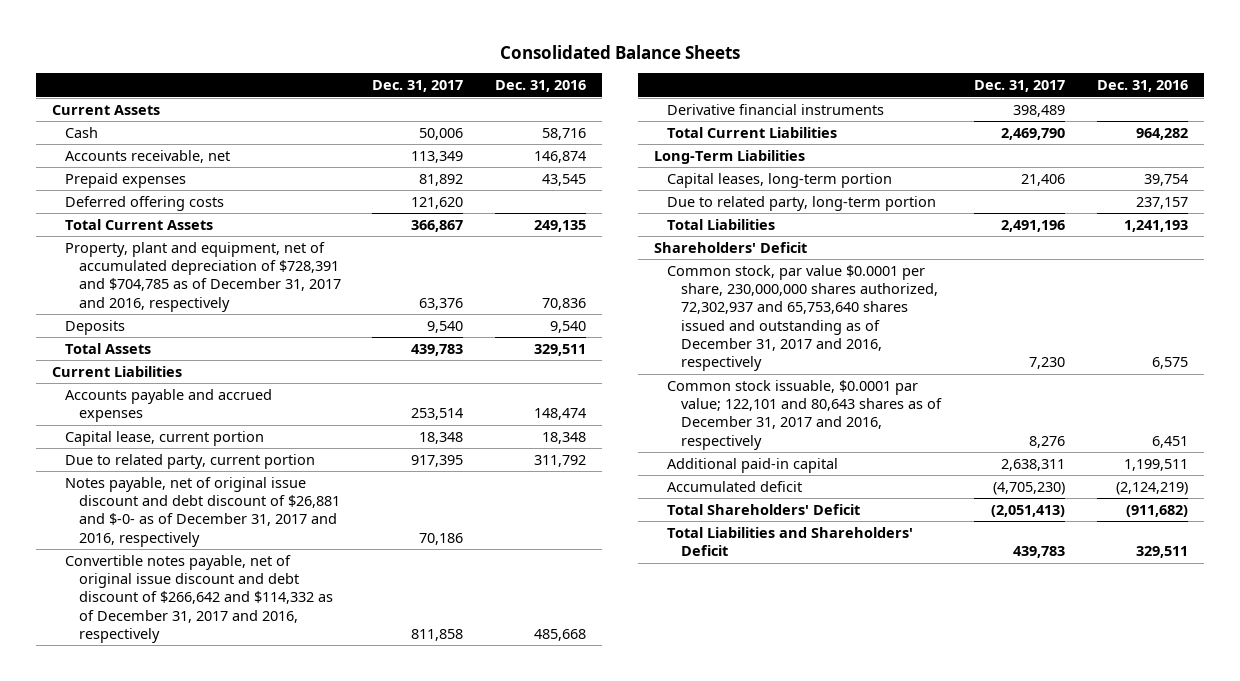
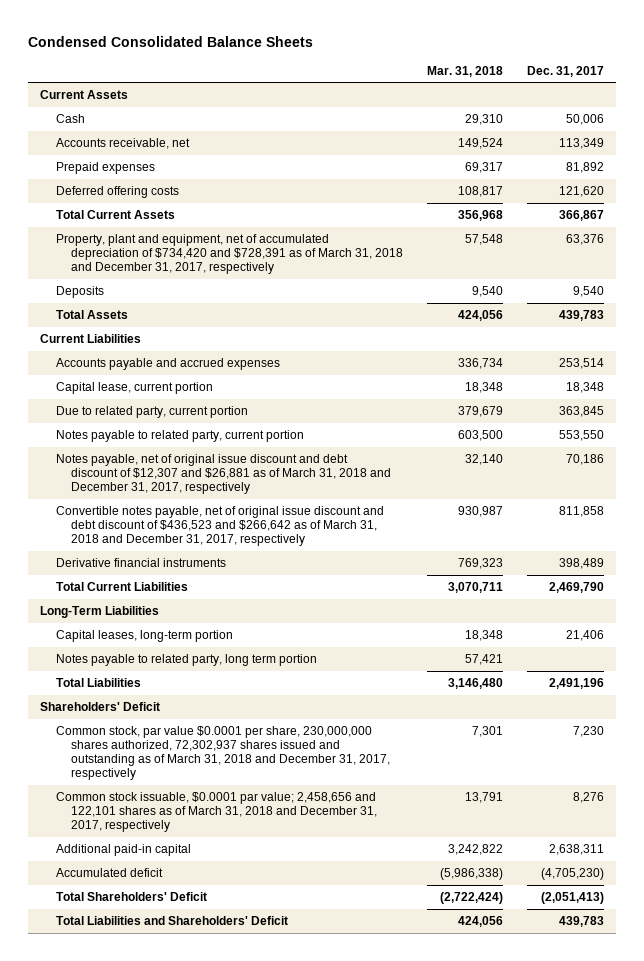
[499,44,740,59] Consolidated Balance Sheets -> [28,35,314,47] Condensed Consolidated Balance Sheets
[494,80,586,93] Dec. 31, 2016 -> none
none -> [427,65,504,77] Mar. 31, 2018
[65,241,341,312] Property, plant and equipment, net of accumulated depreciation of $728,391 and $704,785 as of December 31, 2017 and 2016, respectively -> [55,233,404,275] Property, plant and equipment, net of accumulated depreciation of $734,420 and $728,391 as of March 31, 2018 and December 31, 2017, respectively
[411,454,464,467] 917,395 -> [558,405,604,417] 363,845
none -> [55,429,304,442] Notes payable to related party, current portion
[65,476,340,547] Notes payable, net of original issue discount and debt discount of $26,881 and $-0- as of December 31, 2017 and 2016, respectively -> [55,453,392,495] Notes payable, net of original issue discount and debt discount of $12,307 and $26,881 as of March 31, 2018 and December 31, 2017, respectively
[65,554,333,644] Convertible notes payable, net of original issue discount and debt discount of $266,642 and $114,332 as of December 31, 2017 and 2016, respectively -> [55,505,384,547] Convertible notes payable, net of original issue discount and debt discount of $436,523 and $266,642 as of March 31, 2018 and December 31, 2017, respectively
[667,195,937,211] Due to related party, long-term portion -> [55,653,317,666] Notes payable to related party, long term portion
[667,264,938,372] Common stock, par value $0.0001 per share, 230,000,000 shares authorized, 72,302,937 and 65,753,640 shares issued and outstanding as of December 31, 2017 and 2016, respectively -> [55,725,391,781] Common stock, par value $0.0001 per share, 230,000,000 shares authorized, 72,302,937 shares issued and outstanding as of March 31, 2018 and December 31, 2017, respectively
[667,379,942,450] Common stock issuable, $0.0001 par value; 122,101 and 80,643 shares as of December 31, 2017 and 2016, respectively -> [55,791,378,833] Common stock issuable, $0.0001 par value; 2,458,656 and 122,101 shares as of March 31, 2018 and December 31, 2017, respectively

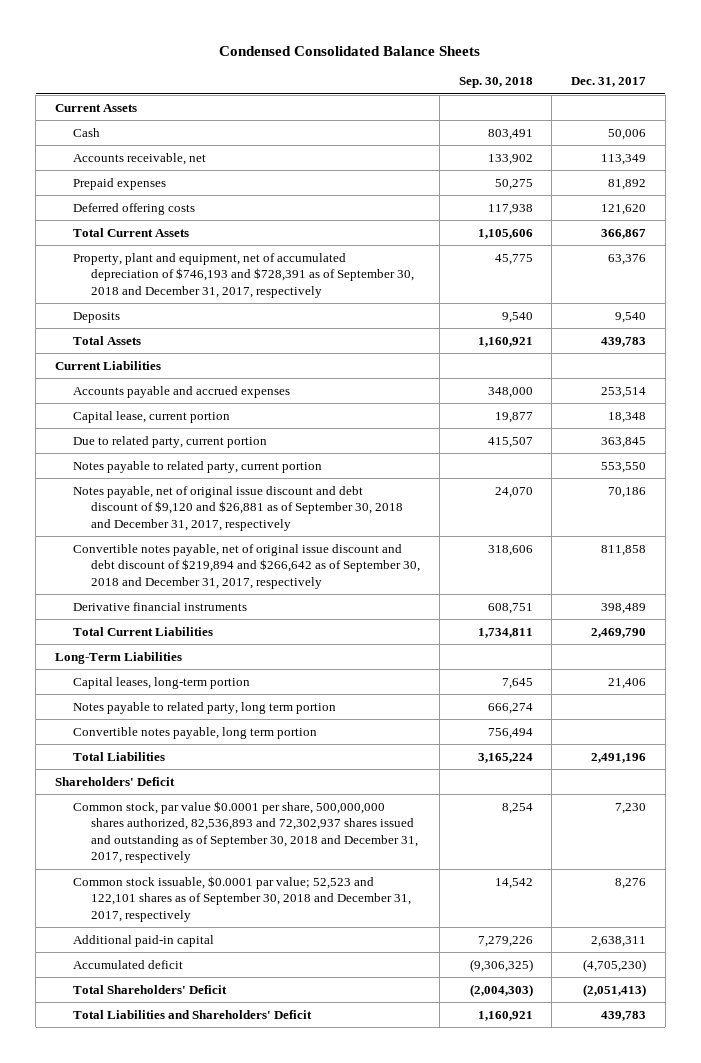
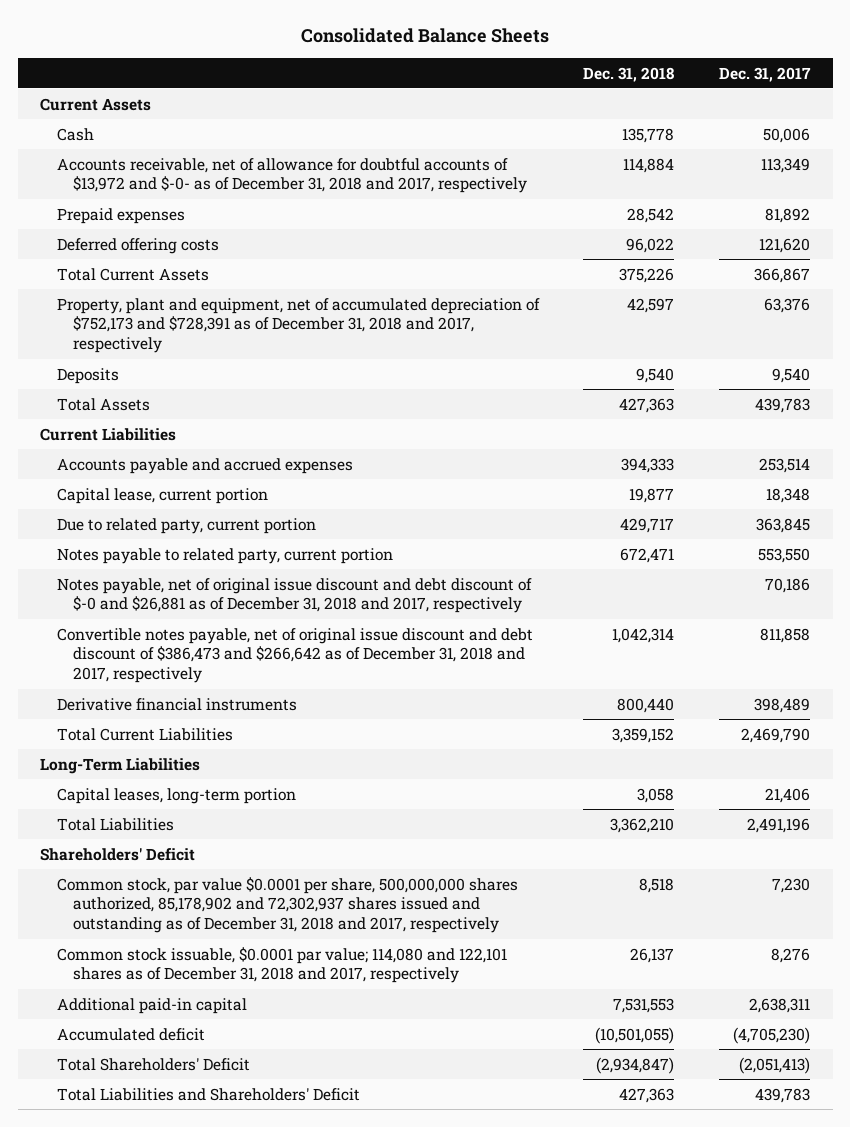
[219,45,481,56] Condensed Consolidated Balance Sheets -> [301,28,550,44] Consolidated Balance Sheets
[458,77,533,89] Sep. 30, 2018 -> none
none -> [583,66,675,82] Dec. 31, 2018
[72,152,206,165] Accounts receivable, net -> [56,157,528,194] Accounts receivable, net of allowance for doubtful accounts of $13,972 and $-0- as of December 31, 2018 and 2017, respectively
[72,252,415,298] Property, plant and equipment, net of accumulated depreciation of $746,193 and $728,391 as of September 30, 2018 and December 31, 2017, respectively -> [56,297,540,354] Property, plant and equipment, net of accumulated depreciation of $752,173 and $728,391 as of December 31, 2018 and 2017, respectively
[72,485,404,531] Notes payable, net of original issue discount and debt discount of $9,120 and $26,881 as of September 30, 2018 and December 31, 2017, respectively -> [56,577,532,614] Notes payable, net of original issue discount and debt discount of $-0 and $26,881 as of December 31, 2018 and 2017, respectively
[72,543,421,589] Convertible notes payable, net of original issue discount and debt discount of $219,894 and $266,642 as of September 30, 2018 and December 31, 2017, respectively -> [56,627,533,684] Convertible notes payable, net of original issue discount and debt discount of $386,473 and $266,642 as of December 31, 2018 and 2017, respectively
[72,701,336,714] Notes payable to related party, long term portion -> none
[72,726,317,739] Convertible notes payable, long term portion -> none
[72,800,419,864] Common stock, par value $0.0001 per share, 500,000,000 shares authorized, 82,536,893 and 72,302,937 shares issued and outstanding as of September 30, 2018 and December 31, 2017, respectively -> [56,876,518,934] Common stock, par value $0.0001 per share, 500,000,000 shares authorized, 85,178,902 and 72,302,937 shares issued and outstanding as of December 31, 2018 and 2017, respectively
[72,875,412,922] Common stock issuable, $0.0001 par value; 52,523 and 122,101 shares as of September 30, 2018 and December 31, 2017, respectively -> [56,946,507,984] Common stock issuable, $0.0001 par value; 114,080 and 122,101 shares as of December 31, 2018 and 2017, respectively

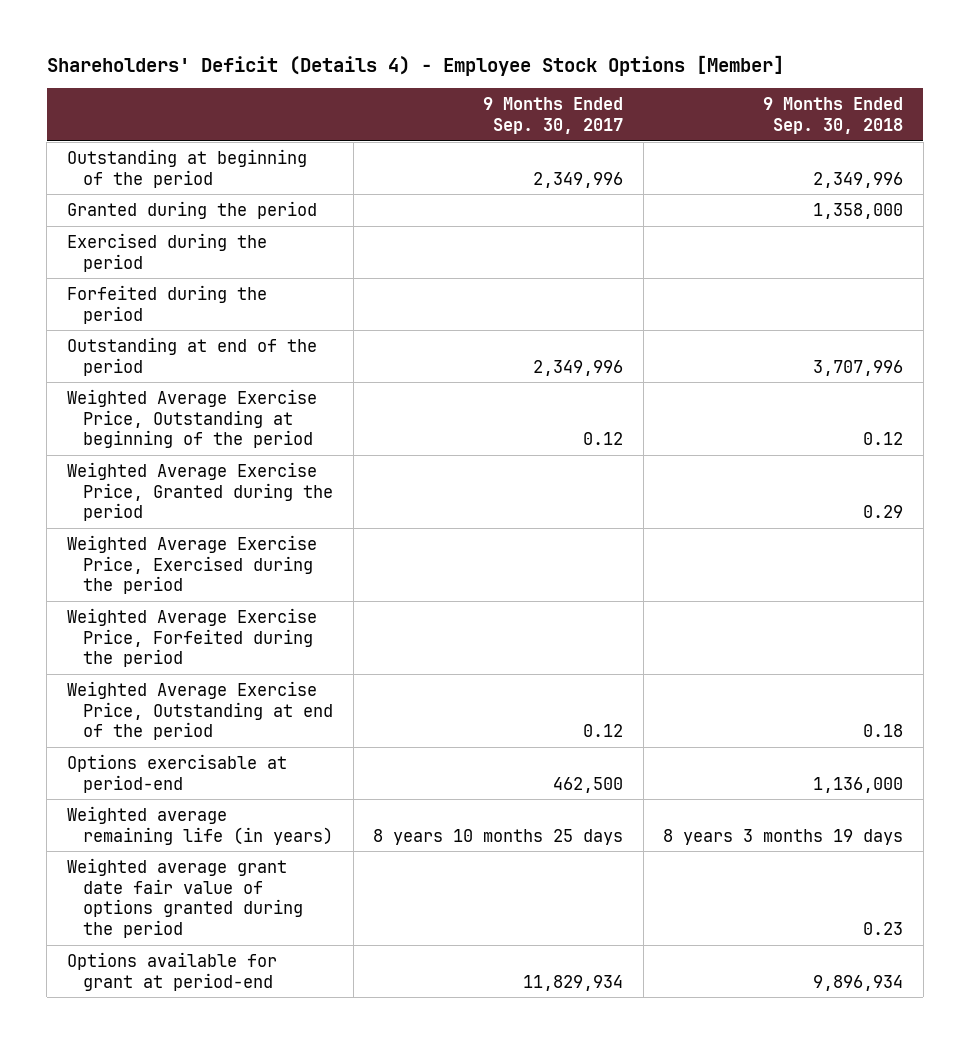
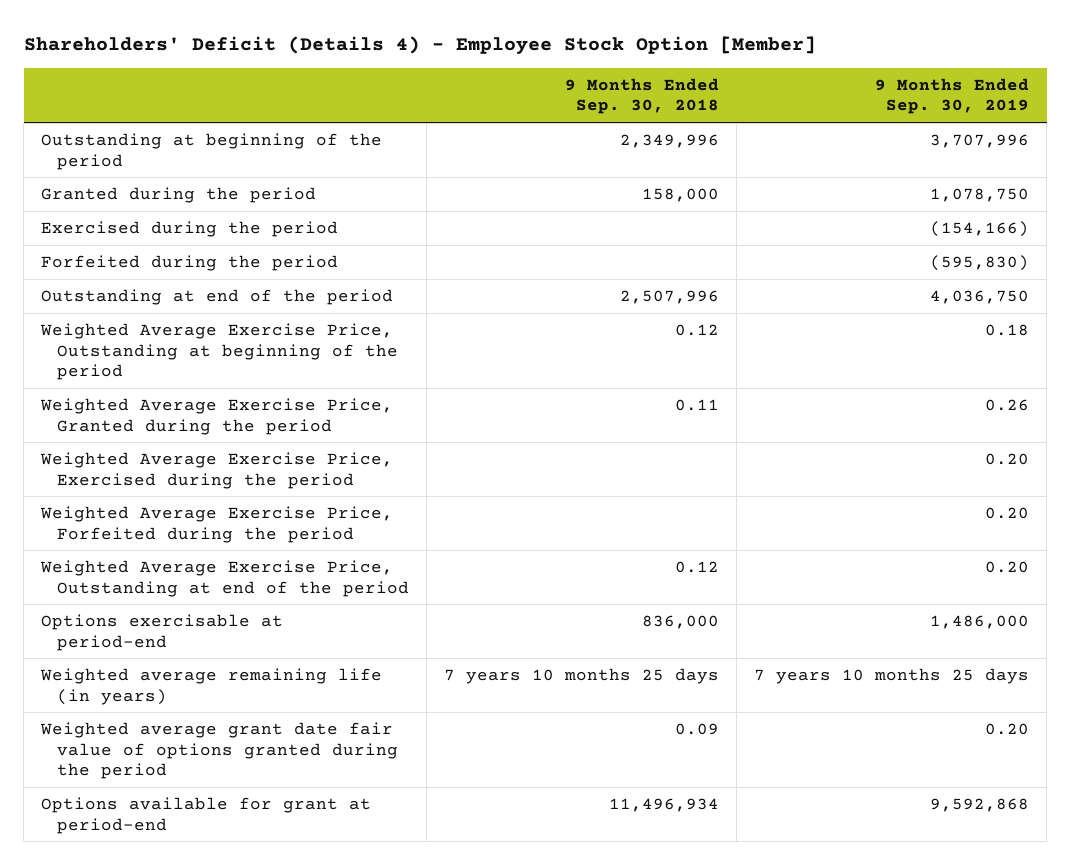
[46,55,784,77] Shareholders' Deficit (Details 4) - Employee Stock Options [Member] -> [23,36,816,56] Shareholders' Deficit (Details 4) - Employee Stock Option [Member]
[483,97,624,134] 9 Months Ended Sep. 30, 2017 -> none
none -> [875,77,1030,115] 9 Months Ended Sep. 30, 2019
[813,202,904,219] 1,358,000 -> [641,187,719,202] 158,000
[813,359,904,376] 3,707,996 -> [619,289,719,304] 2,507,996
[863,505,904,519] 0.29 -> [674,398,719,411] 0.11
[863,724,904,738] 0.18 -> [674,560,719,573] 0.12
[813,776,904,793] 1,136,000 -> [641,614,719,629] 836,000
[663,828,904,845] 8 years 3 months 19 days -> [443,667,719,684] 7 years 10 months 25 days
[863,921,904,935] 0.23 -> [674,722,719,735] 0.09
[813,974,904,991] 9,896,934 -> [608,797,719,812] 11,496,934

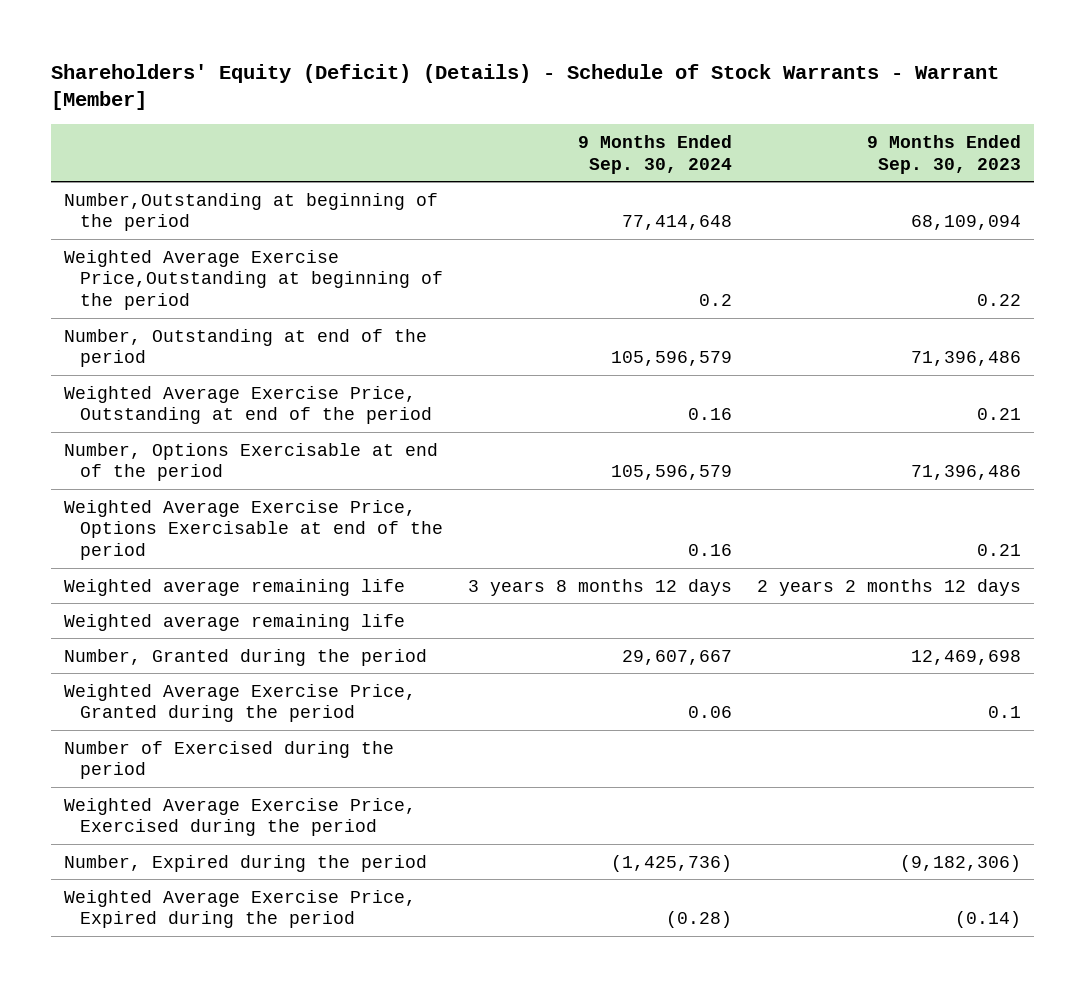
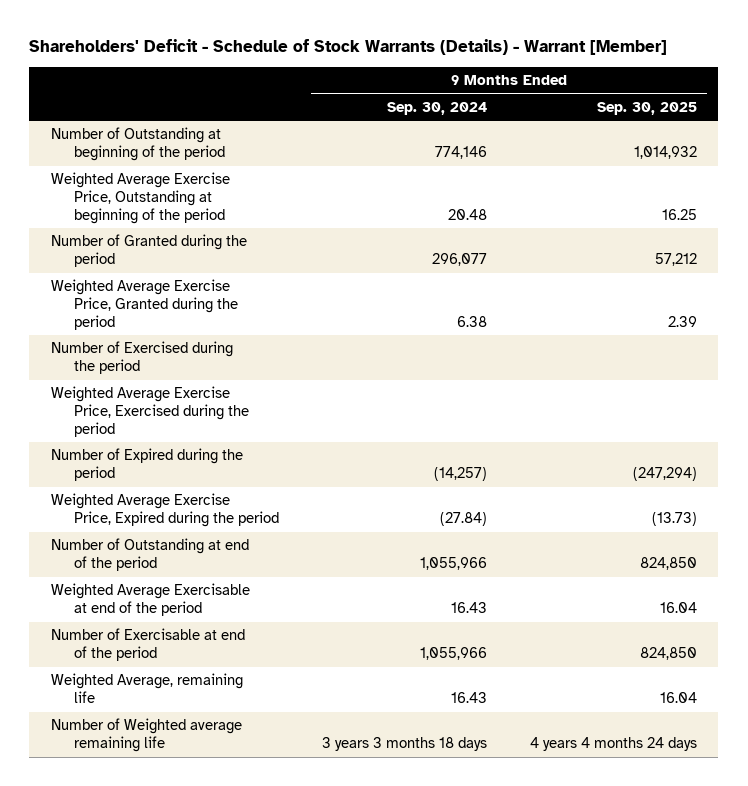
[51,63,1000,111] Shareholders' Equity (Deficit) (Details) - Schedule of Stock Warrants - Warrant [Member] -> [29,39,668,56] Shareholders' Deficit - Schedule of Stock Warrants (Details) - Warrant [Member]
[867,134,1022,174] 9 Months Ended Sep. 30, 2023 -> none
none -> [596,101,697,115] Sep. 30, 2025
[63,328,427,368] Number, Outstanding at end of the period -> none
[63,385,432,425] Weighted Average Exercise Price, Outstanding at end of the period -> none
[63,442,438,482] Number, Options Exercisable at end of the period -> none
[63,499,443,560] Weighted Average Exercise Price, Options Exercisable at end of the period -> none
[63,578,405,596] Weighted average remaining life -> none
[63,613,405,631] Weighted average remaining life -> none
[63,192,438,232] Number,Outstanding at beginning of the period -> [50,127,225,162] Number of Outstanding at beginning of the period
[622,215,733,231] 77,414,648 -> [434,146,487,160] 774,146
[63,249,443,310] Weighted Average Exercise Price,Outstanding at beginning of the period -> [50,172,230,224] Weighted Average Exercise Price, Outstanding at beginning of the period
[699,293,733,306] 0.2 -> [447,208,487,220] 20.48
[63,648,427,666] Number, Granted during the period -> [50,234,247,268] Number of Granted during the period
[622,649,733,665] 29,607,667 -> [431,253,487,267] 296,077
[688,706,733,719] 0.06 -> [456,315,487,327] 6.38
[63,854,427,872] Number, Expired during the period -> [50,448,243,482] Number of Expired during the period
[611,854,733,872] (1,425,736) -> [433,467,487,482] (14,257)
[666,911,733,929] (0.28) -> [439,512,487,527] (27.84)
none -> [50,538,249,572] Number of Outstanding at end of the period
none -> [50,583,250,617] Weighted Average Exercisable at end of the period
none -> [50,628,245,662] Number of Exercisable at end of the period
none -> [50,673,243,704] Weighted Average, remaining life
none -> [50,718,242,753] Number of Weighted average remaining life

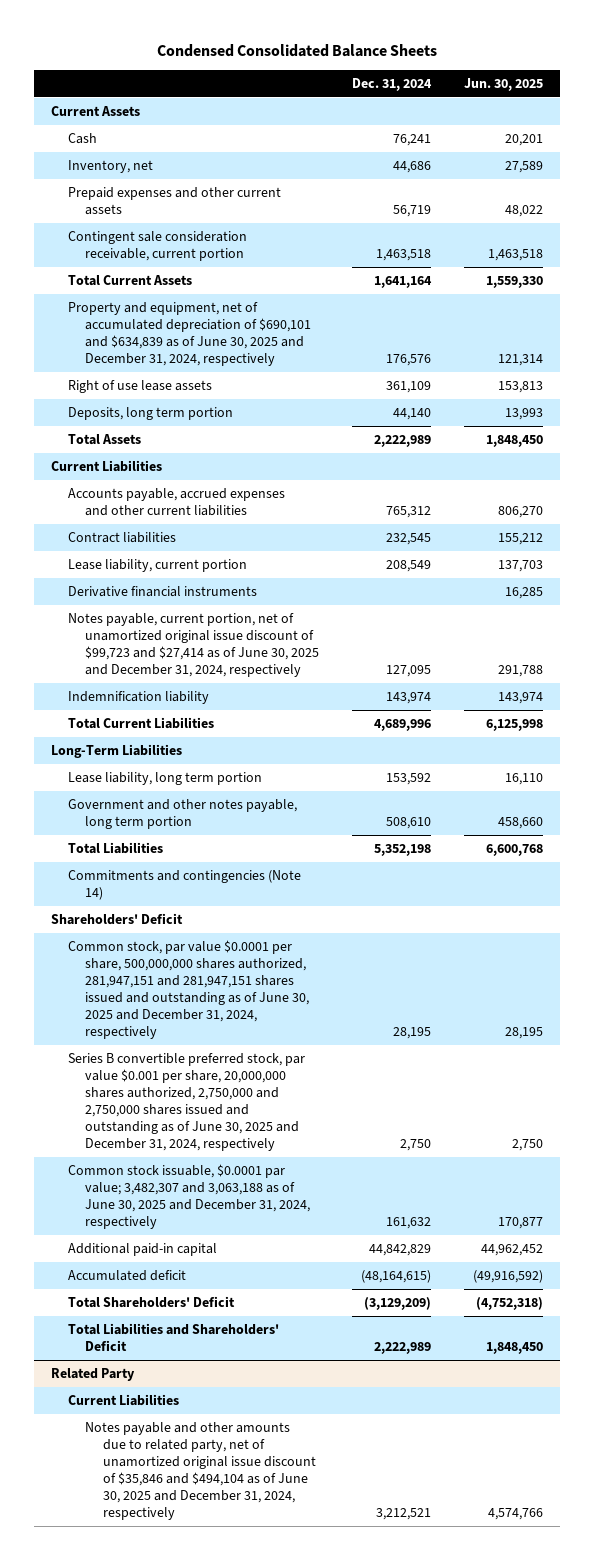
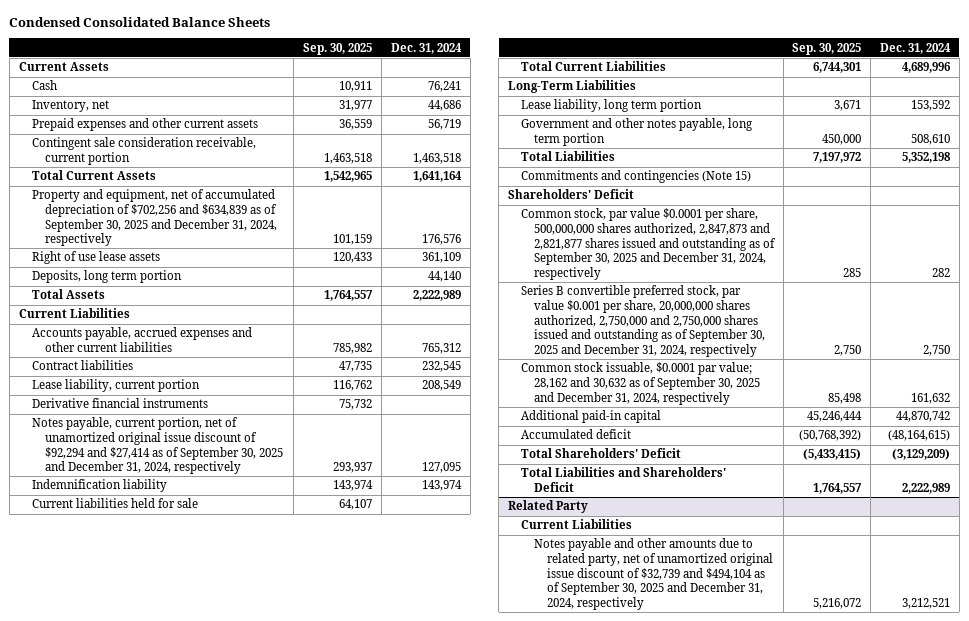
[464,78,544,92] Jun. 30, 2025 -> none
none -> [303,42,373,55] Sep. 30, 2025
[67,301,312,367] Property and equipment, net of accumulated depreciation of $690,101 and $634,839 as of June 30, 2025 and December 31, 2024, respectively -> [31,189,277,247] Property and equipment, net of accumulated depreciation of $702,256 and $634,839 as of September 30, 2025 and December 31, 2024, respectively
[67,612,320,678] Notes payable, current portion, net of unamortized original issue discount of $99,723 and $27,414 as of June 30, 2025 and December 31, 2024, respectively -> [31,417,283,475] Notes payable, current portion, net of unamortized original issue discount of $92,294 and $27,414 as of September 30, 2025 and December 31, 2024, respectively
none -> [31,498,198,509] Current liabilities held for sale
[67,869,301,901] Commitments and contingencies (Note 14) -> [520,170,751,184] Commitments and contingencies (Note 15)
[67,939,310,1040] Common stock, par value $0.0001 per share, 500,000,000 shares authorized, 281,947,151 and 281,947,151 shares issued and outstanding as of June 30, 2025 and December 31, 2024, respectively -> [520,208,776,280] Common stock, par value $0.0001 per share, 500,000,000 shares authorized, 2,847,873 and 2,821,877 shares issued and outstanding as of September 30, 2025 and December 31, 2024, respectively
[393,1027,432,1040] 28,195 -> [932,267,951,277] 282
[67,1052,305,1152] Series B convertible preferred stock, par value $0.001 per share, 20,000,000 shares authorized, 2,750,000 and 2,750,000 shares issued and outstanding as of June 30, 2025 and December 31, 2024, respectively -> [520,285,765,357] Series B convertible preferred stock, par value $0.001 per share, 20,000,000 shares authorized, 2,750,000 and 2,750,000 shares issued and outstanding as of September 30, 2025 and December 31, 2024, respectively
[67,1163,311,1230] Common stock issuable, $0.0001 par value; 3,482,307 and 3,063,188 as of June 30, 2025 and December 31, 2024, respectively -> [520,362,760,405] Common stock issuable, $0.0001 par value; 28,162 and 30,632 as of September 30, 2025 and December 31, 2024, respectively
[369,1243,432,1256] 44,842,829 -> [896,411,951,423] 44,870,742
[85,1421,316,1521] Notes payable and other amounts due to related party, net of unamortized original issue discount of $35,846 and $494,104 as of June 30, 2025 and December 31, 2024, respectively -> [533,538,773,610] Notes payable and other amounts due to related party, net of unamortized original issue discount of $32,739 and $494,104 as of September 30, 2025 and December 31, 2024, respectively

